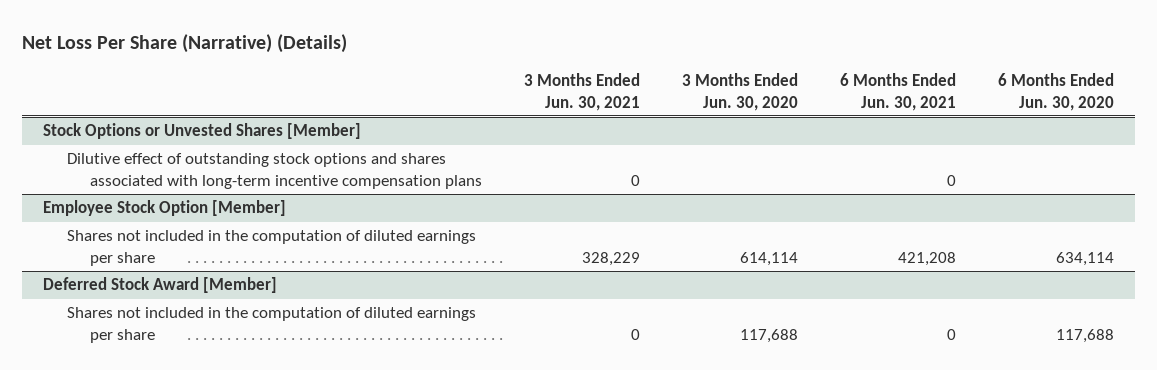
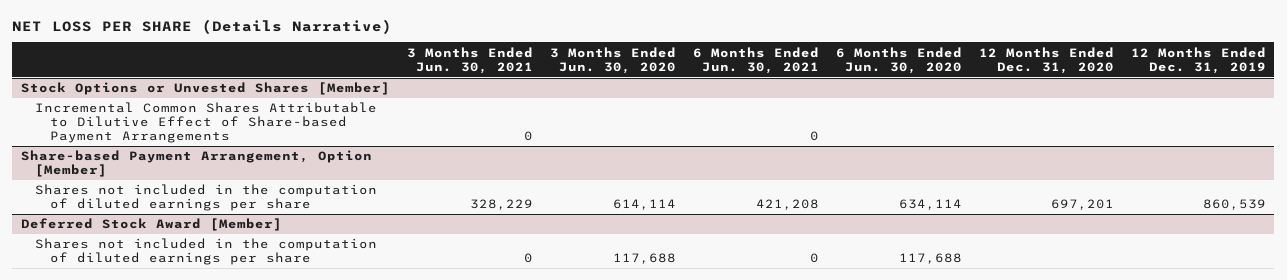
[22,34,348,54] Net Loss Per Share (Narrative) (Details) -> [12,18,393,34] NET LOSS PER SHARE (Details Narrative)
none -> [978,46,1114,74] 12 Months Ended Dec. 31, 2020
none -> [1130,46,1266,74] 12 Months Ended Dec. 31, 2019
[66,153,483,190] Dilutive effect of outstanding stock options and shares associated with long-term incentive compensation plans -> [35,102,378,144] Incremental Common Shares Attributable to Dilutive Effect of Share-based Payment Arrangements
[43,200,287,217] Employee Stock Option [Member] -> [20,150,372,178] Share-based Payment Arrangement, Option [Member]

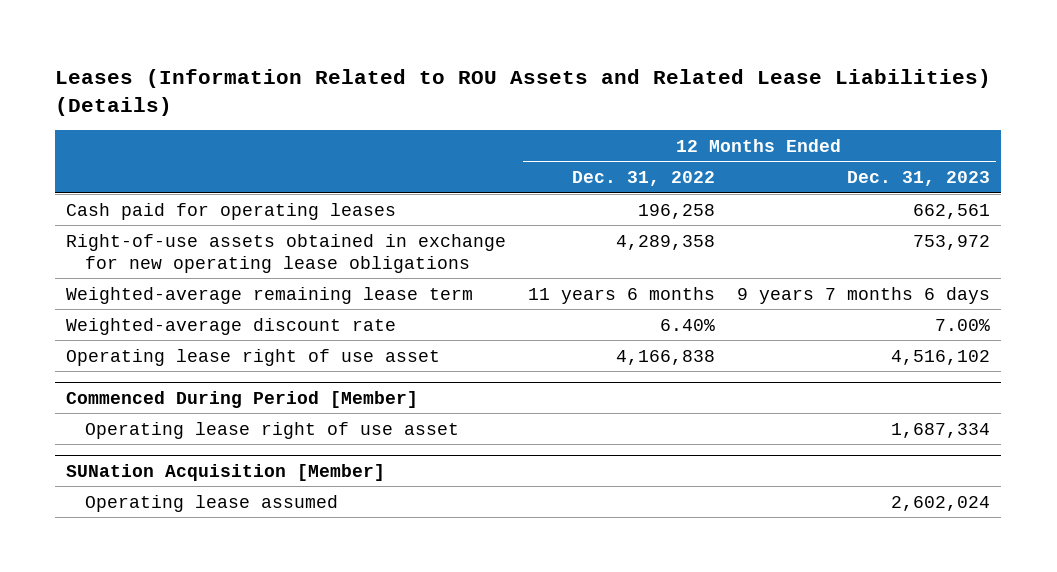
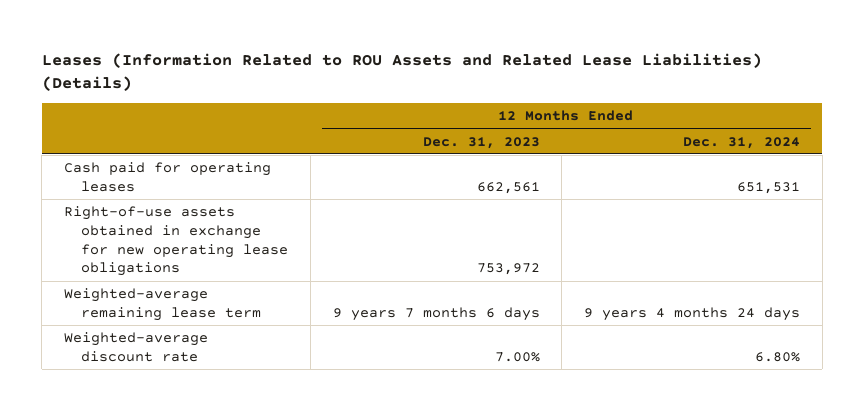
[572,171,716,187] Dec. 31, 2022 -> none
none -> [683,136,801,149] Dec. 31, 2024
[66,348,441,366] Operating lease right of use asset -> none
[66,390,419,408] Commenced During Period [Member] -> none
[84,421,459,439] Operating lease right of use asset -> none
[66,463,386,481] SUNation Acquisition [Member] -> none
[84,494,338,512] Operating lease assumed -> none

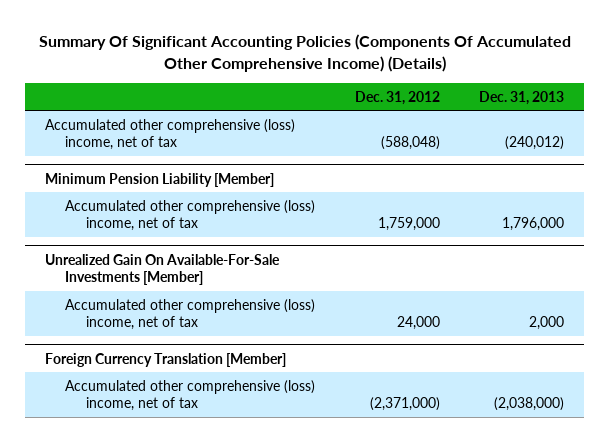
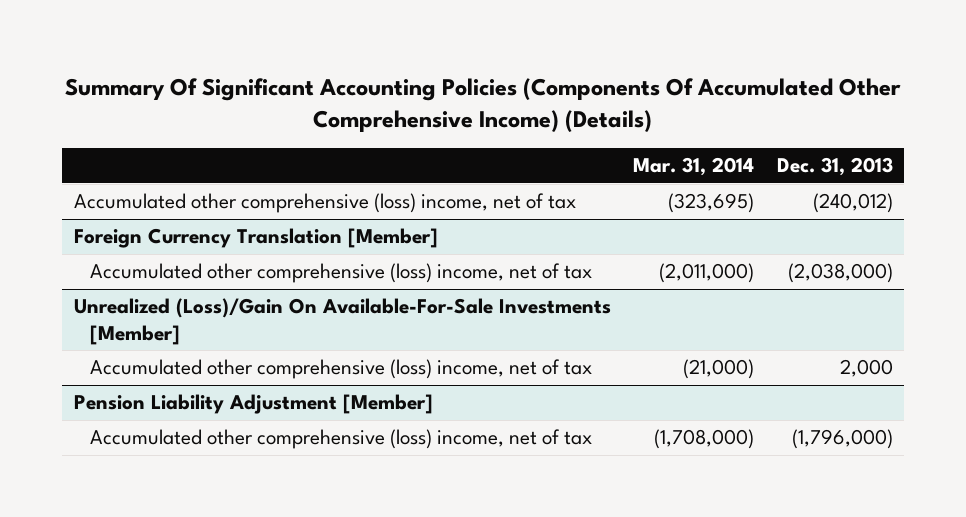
[354,90,440,105] Dec. 31, 2012 -> none
none -> [633,157,755,177] Mar. 31, 2014
[44,172,274,187] Minimum Pension Liability [Member] -> none
[65,199,316,232] Accumulated other comprehensive (loss) income, net of tax -> none
[44,253,280,285] Unrealized Gain On Available-For-Sale Investments [Member] -> none
[65,298,316,331] Accumulated other comprehensive (loss) income, net of tax -> none
none -> [73,298,611,346] Unrealized (Loss)/Gain On Available-For-Sale Investments [Member]
none -> [90,359,593,380] Accumulated other comprehensive (loss) income, net of tax
none -> [73,394,433,415] Pension Liability Adjustment [Member]
none -> [90,429,593,450] Accumulated other comprehensive (loss) income, net of tax

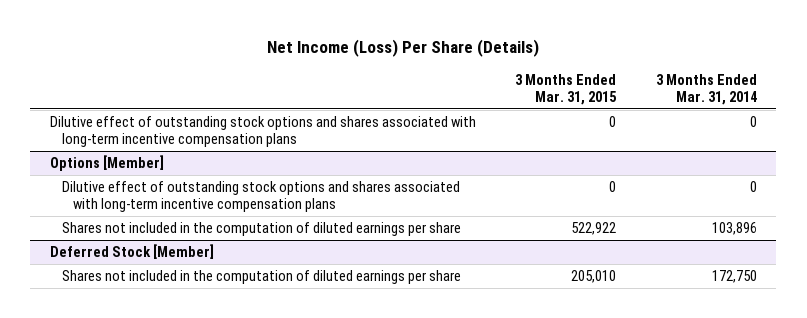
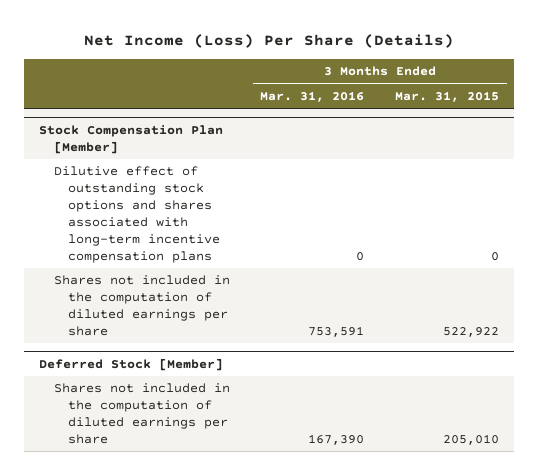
[655,73,757,105] 3 Months Ended Mar. 31, 2014 -> none
none -> [260,91,365,103] Mar. 31, 2016
[49,116,476,148] Dilutive effect of outstanding stock options and shares associated with long-term incentive compensation plans -> none
[49,155,164,172] Options [Member] -> [39,124,224,154] Stock Compensation Plan [Member]

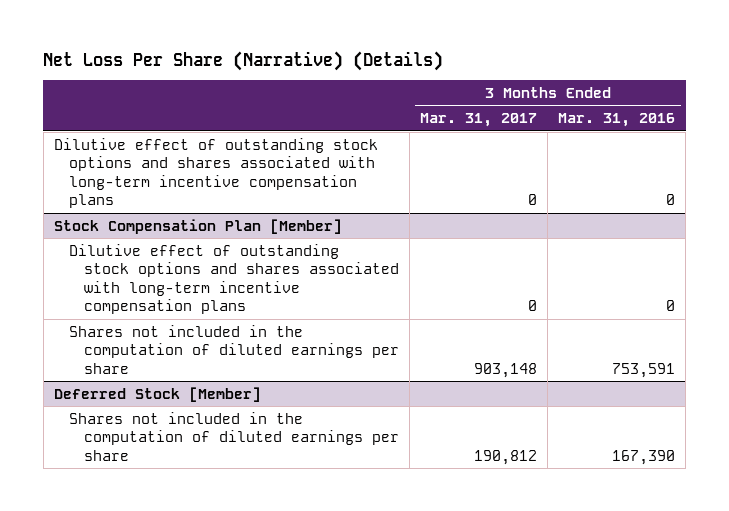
[84,34,455,49] Net Income (Loss) Per Share (Details) -> [43,50,444,71] Net Loss Per Share (Narrative) (Details)
[394,91,499,103] Mar. 31, 2015 -> none
none -> [419,113,537,128] Mar. 31, 2017
none -> [53,137,378,209] Dilutive effect of outstanding stock options and shares associated with long-term incentive compensation plans

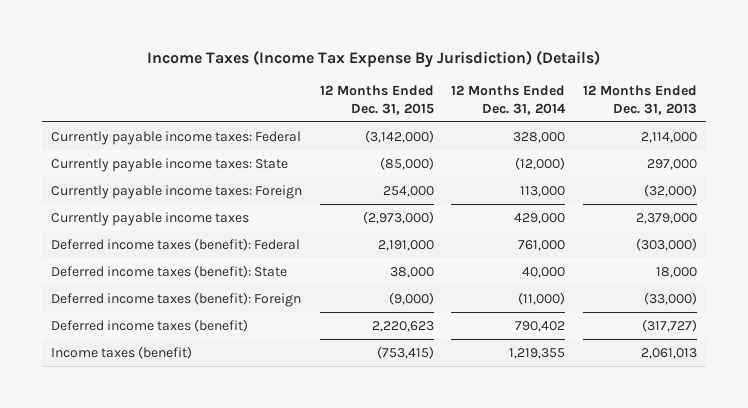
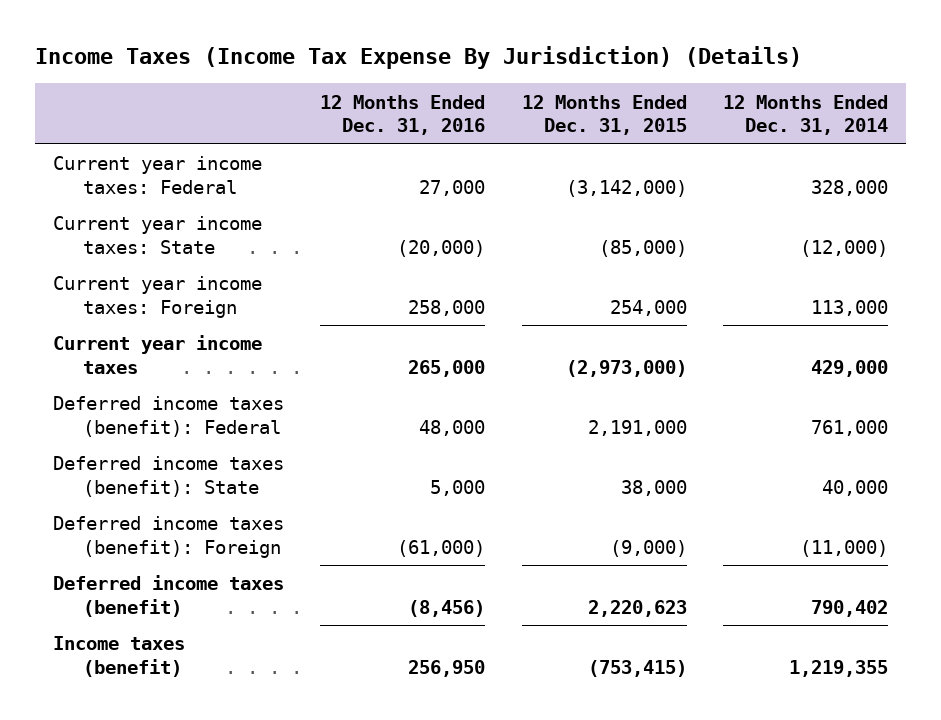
[583,85,698,115] 12 Months Ended Dec. 31, 2013 -> none
none -> [320,94,486,136] 12 Months Ended Dec. 31, 2016
[50,130,301,145] Currently payable income taxes: Federal -> [53,156,263,194] Current year income taxes: Federal
[50,157,288,172] Currently payable income taxes: State -> [53,216,263,254] Current year income taxes: State
[50,184,302,199] Currently payable income taxes: Foreign -> [53,276,263,318] Current year income taxes: Foreign
[50,211,249,226] Currently payable income taxes -> [53,335,263,374] Current year income taxes

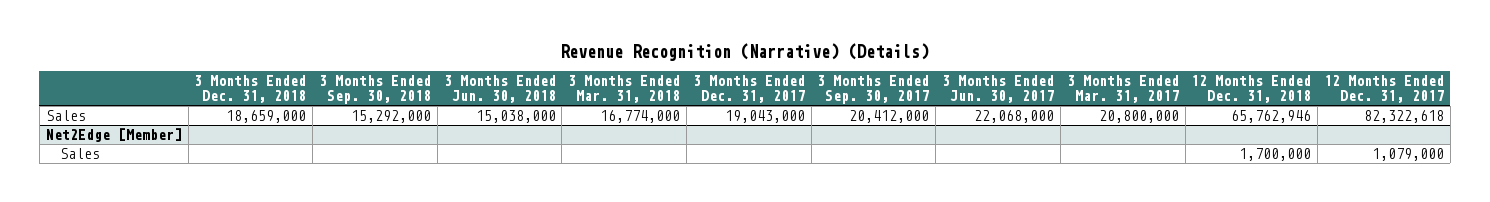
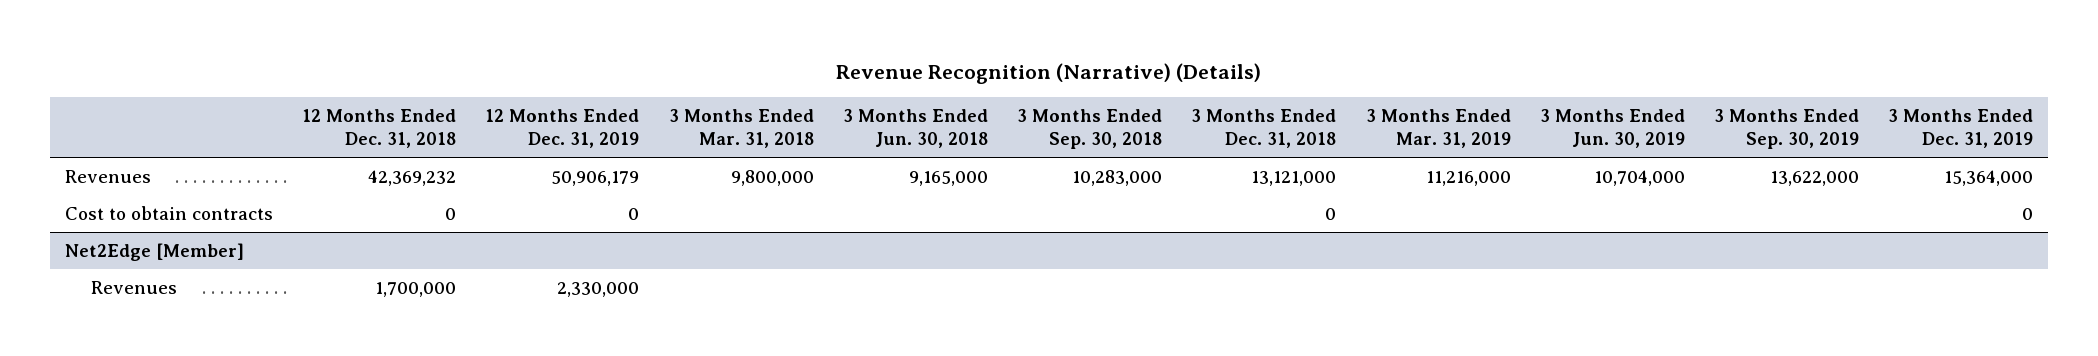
[692,74,805,104] 3 Months Ended Dec. 31, 2017 -> none
[817,74,930,105] 3 Months Ended Sep. 30, 2017 -> none
[942,74,1055,104] 3 Months Ended Jun. 30, 2017 -> none
[1066,74,1179,104] 3 Months Ended Mar. 31, 2017 -> none
[1323,74,1444,104] 12 Months Ended Dec. 31, 2017 -> none
none -> [485,108,640,149] 12 Months Ended Dec. 31, 2019
none -> [1365,108,1511,149] 3 Months Ended Mar. 31, 2019
none -> [1539,108,1685,149] 3 Months Ended Jun. 30, 2019
none -> [1714,108,1860,150] 3 Months Ended Sep. 30, 2019
none -> [1888,108,2034,149] 3 Months Ended Dec. 31, 2019
[45,110,86,122] Sales -> none
none -> [64,169,151,183] Revenues
none -> [64,205,273,220] Cost to obtain contracts
[59,148,100,160] Sales -> [90,280,177,294] Revenues

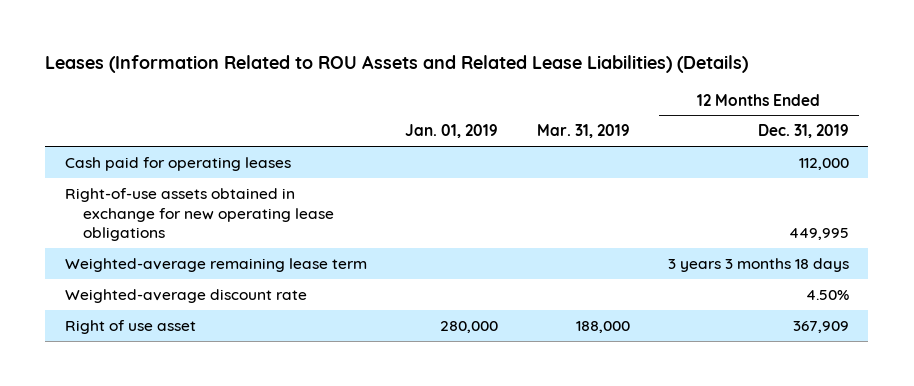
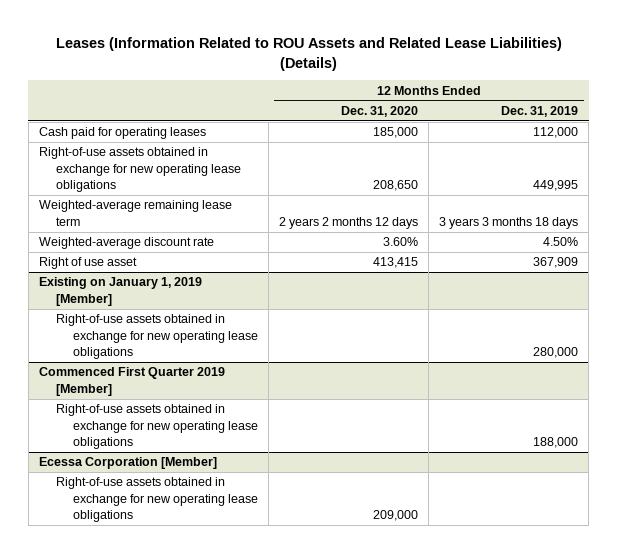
[405,124,499,139] Jan. 01, 2019 -> none
[536,124,630,139] Mar. 31, 2019 -> none
none -> [341,105,419,117] Dec. 31, 2020
none -> [38,277,202,306] Existing on January 1, 2019 [Member]
none -> [56,314,259,360] Right-of-use assets obtained in exchange for new operating lease obligations
none -> [38,367,225,396] Commenced First Quarter 2019 [Member]
none -> [56,404,259,450] Right-of-use assets obtained in exchange for new operating lease obligations
none -> [38,457,217,470] Ecessa Corporation [Member]
none -> [56,477,259,523] Right-of-use assets obtained in exchange for new operating lease obligations

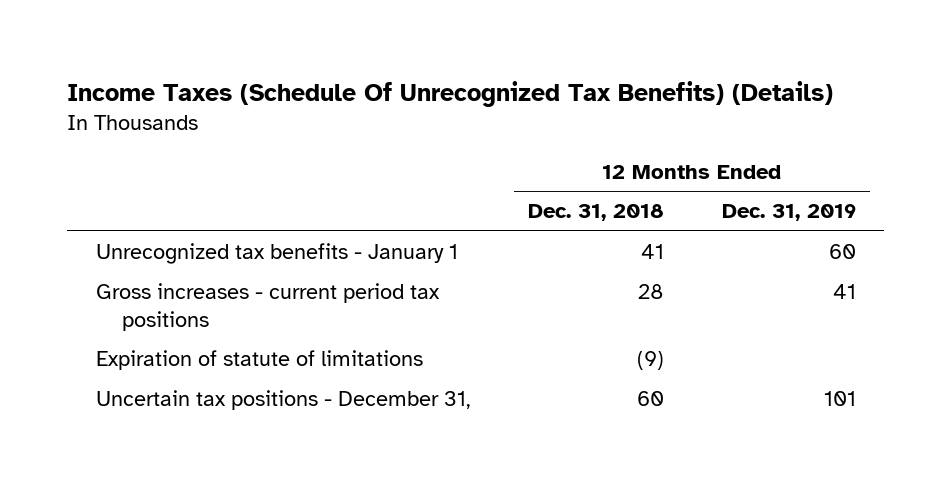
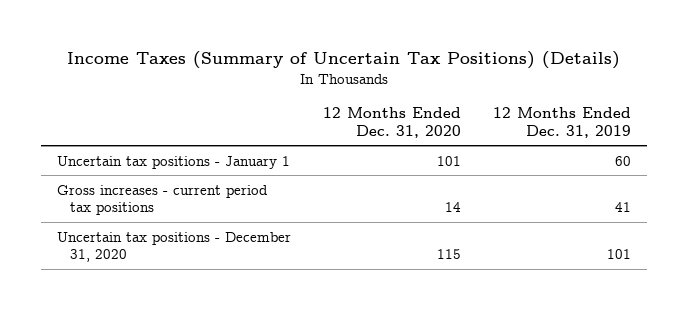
[67,80,834,107] Income Taxes (Schedule Of Unrecognized Tax Benefits) (Details) -> [67,51,621,70] Income Taxes (Summary of Uncertain Tax Positions) (Details)
[528,204,665,222] Dec. 31, 2018 -> none
none -> [323,107,462,138] 12 Months Ended Dec. 31, 2020
[96,243,459,265] Unrecognized tax benefits - January 1 -> [57,155,291,169] Uncertain tax positions - January 1
[96,350,424,371] Expiration of statute of limitations -> none
[96,390,472,411] Uncertain tax positions - December 31, -> [57,231,292,263] Uncertain tax positions - December 31, 2020

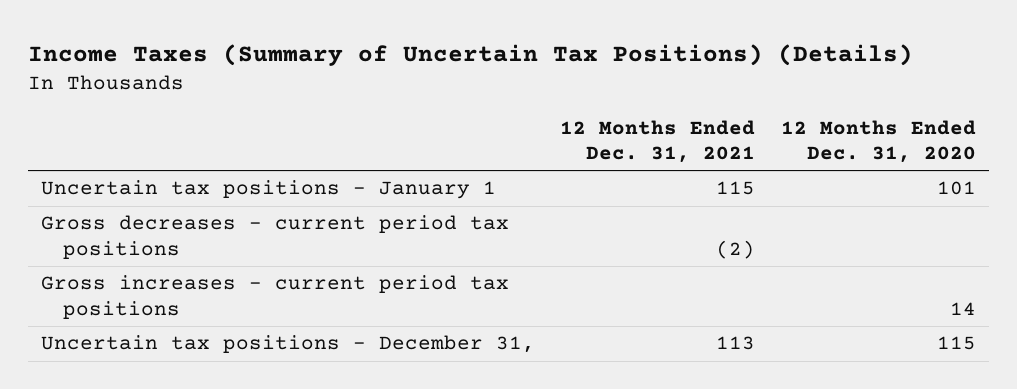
[493,107,632,138] 12 Months Ended Dec. 31, 2019 -> none
none -> [560,119,756,164] 12 Months Ended Dec. 31, 2021
none -> [40,215,509,259] Gross decreases - current period tax positions
[57,231,292,263] Uncertain tax positions - December 31, 2020 -> [40,335,535,354] Uncertain tax positions - December 31,

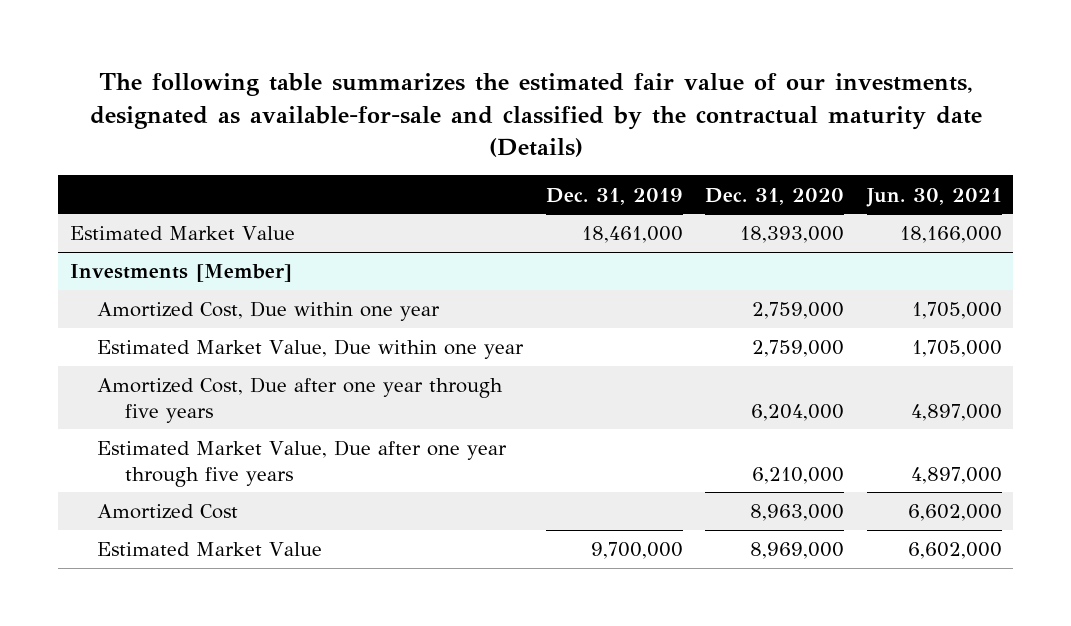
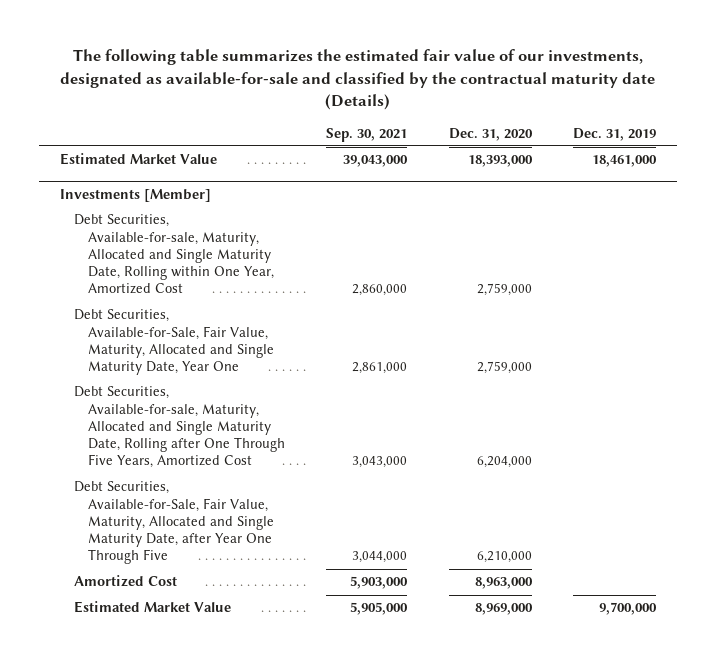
[865,187,1002,207] Jun. 30, 2021 -> none
none -> [326,127,408,142] Sep. 30, 2021
[97,301,441,322] Amortized Cost, Due within one year -> [73,214,274,295] Debt Securities, Available-for-sale, Maturity, Allocated and Single Maturity Date, Rolling within One Year, Amortized Cost
[97,339,525,360] Estimated Market Value, Due within one year -> [73,309,274,376] Debt Securities, Available-for-Sale, Fair Value, Maturity, Allocated and Single Maturity Date, Year One
[97,377,504,423] Amortized Cost, Due after one year through five years -> [73,386,285,469] Debt Securities, Available-for-sale, Maturity, Allocated and Single Maturity Date, Rolling after One Through Five Years, Amortized Cost
[97,440,508,487] Estimated Market Value, Due after one year through five years -> [73,481,274,565] Debt Securities, Available-for-Sale, Fair Value, Maturity, Allocated and Single Maturity Date, after Year One Through Five

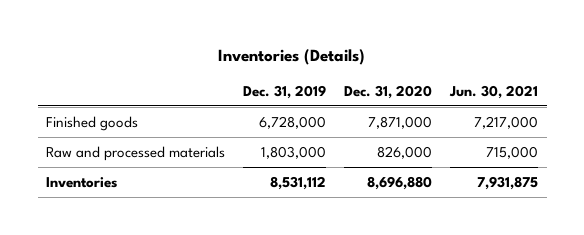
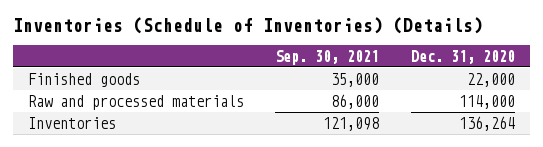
[218,48,366,65] Inventories (Details) -> [12,17,483,35] Inventories (Schedule of Inventories) (Details)
[243,84,327,99] Dec. 31, 2019 -> none
[448,84,538,99] Jun. 30, 2021 -> none
none -> [275,49,380,65] Sep. 30, 2021
[368,116,433,130] 7,871,000 -> [466,72,515,87] 22,000
[377,146,433,160] 826,000 -> [458,94,515,109] 114,000
[367,176,433,191] 8,696,880 -> [458,115,515,131] 136,264

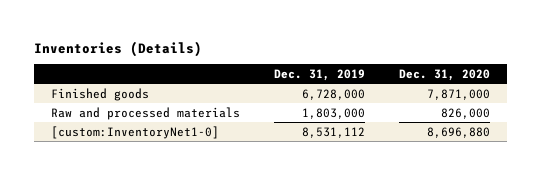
[12,17,483,35] Inventories (Schedule of Inventories) (Details) -> [34,40,203,57] Inventories (Details)
[275,49,380,65] Sep. 30, 2021 -> none
none -> [274,68,366,81] Dec. 31, 2019
[28,116,117,129] Inventories -> none
[466,72,515,87] 22,000 -> [426,88,490,100] 7,871,000
[458,94,515,109] 114,000 -> [440,107,490,119] 826,000
none -> [51,125,220,139] [custom:InventoryNet1-0]

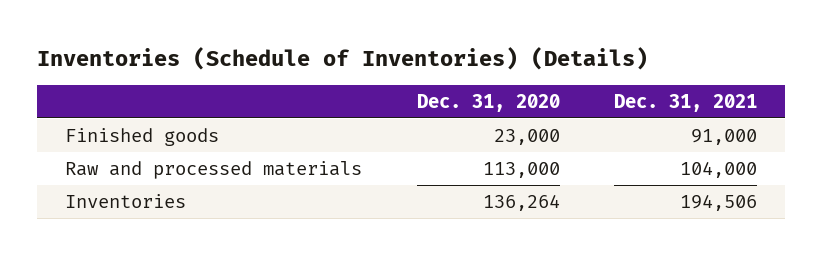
[34,40,203,57] Inventories (Details) -> [37,47,649,71] Inventories (Schedule of Inventories) (Details)
[274,68,366,81] Dec. 31, 2019 -> none
none -> [614,93,758,112] Dec. 31, 2021
[51,125,220,139] [custom:InventoryNet1-0] -> none
[426,88,490,100] 7,871,000 -> [493,128,560,145] 23,000
[440,107,490,119] 826,000 -> [482,161,560,178] 113,000
none -> [64,193,186,208] Inventories

